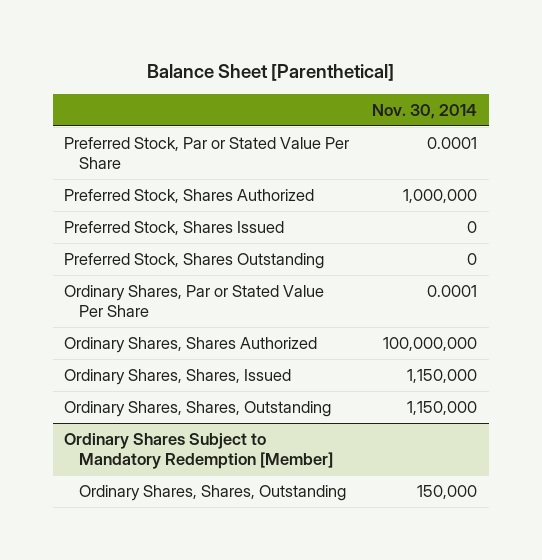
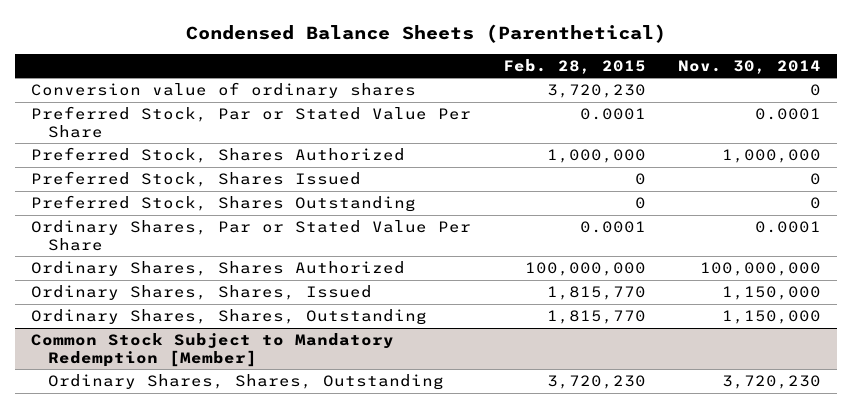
[146,63,394,81] Balance Sheet [Parenthetical] -> [185,23,666,43] Condensed Balance Sheets (Parenthetical)
none -> [502,58,646,74] Feb. 28, 2015
none -> [31,82,417,99] Conversion value of ordinary shares
[64,432,333,470] Ordinary Shares Subject to Mandatory Redemption [Member] -> [31,333,395,367] Common Stock Subject to Mandatory Redemption [Member]
[417,484,478,499] 150,000 -> [721,375,821,390] 3,720,230

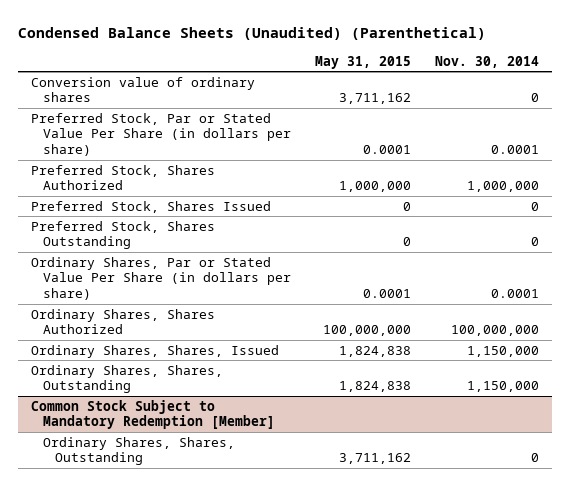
[185,23,666,43] Condensed Balance Sheets (Parenthetical) -> [18,27,487,41] Condensed Balance Sheets (Unaudited) (Parenthetical)
[502,58,646,74] Feb. 28, 2015 -> none
none -> [315,55,412,69] May 31, 2015
[31,106,472,138] Preferred Stock, Par or Stated Value Per Share -> [30,112,291,157] Preferred Stock, Par or Stated Value Per Share (in dollars per share)
[31,220,472,251] Ordinary Shares, Par or Stated Value Per Share -> [30,256,291,301] Ordinary Shares, Par or Stated Value Per Share (in dollars per share)
[721,375,821,390] 3,720,230 -> [531,453,540,463] 0

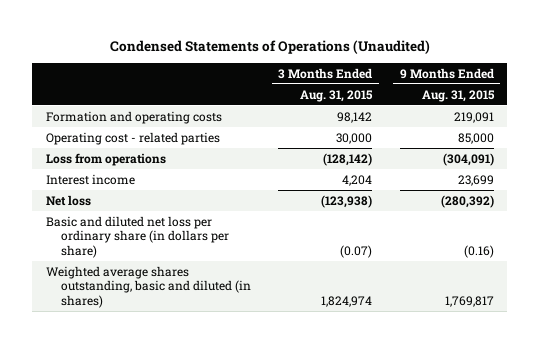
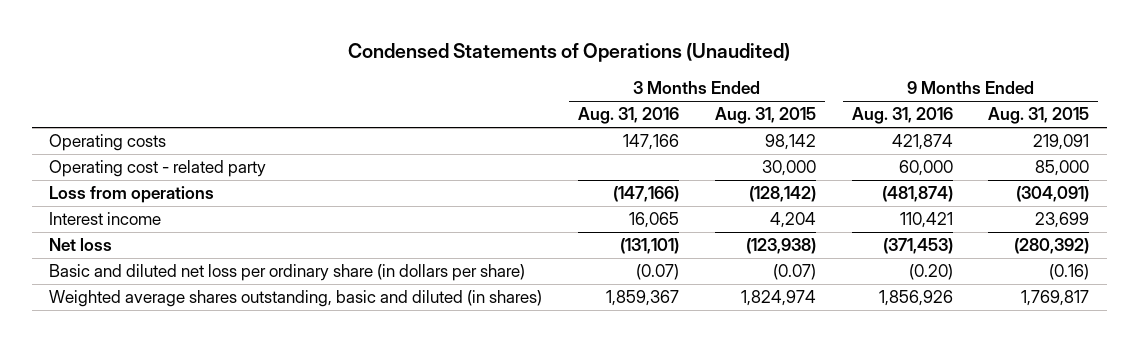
none -> [578,107,680,125] Aug. 31, 2016
none -> [851,107,953,125] Aug. 31, 2016
[46,110,223,124] Formation and operating costs -> [49,134,167,152] Operating costs
[46,131,221,145] Operating cost - related parties -> [49,160,267,178] Operating cost - related party

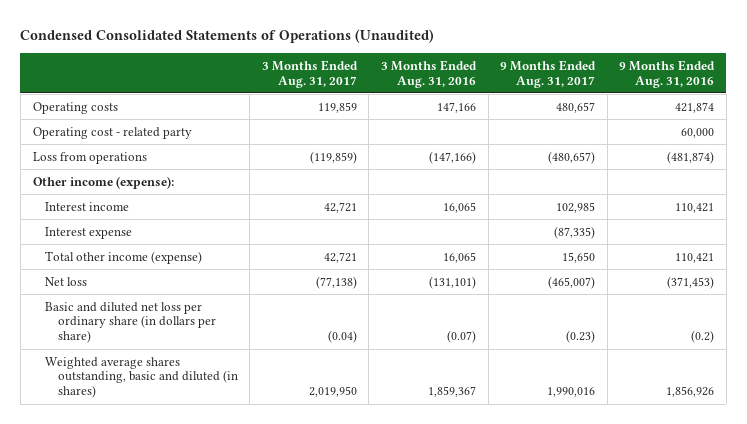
[348,42,791,62] Condensed Statements of Operations (Unaudited) -> [20,29,435,44] Condensed Consolidated Statements of Operations (Unaudited)
[714,107,816,125] Aug. 31, 2015 -> none
[988,107,1090,125] Aug. 31, 2015 -> none
none -> [261,59,358,88] 3 Months Ended Aug. 31, 2017
none -> [500,59,597,88] 9 Months Ended Aug. 31, 2017
none -> [32,175,174,189] Other income (expense):
none -> [45,226,133,239] Interest expense
none -> [45,250,203,264] Total other income (expense)
[908,264,953,281] (0.20) -> [691,330,715,344] (0.2)

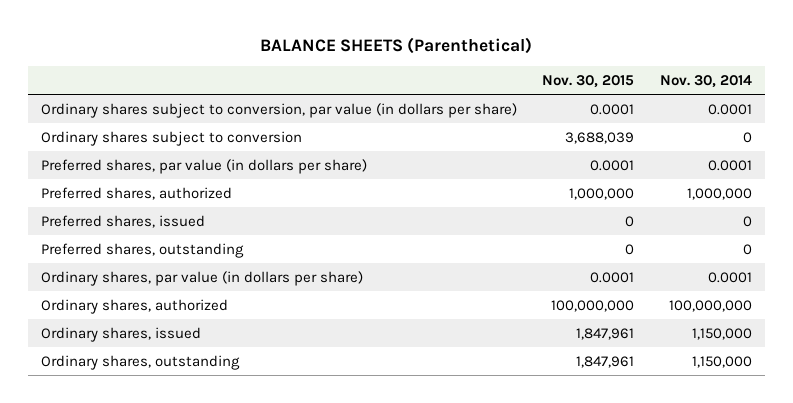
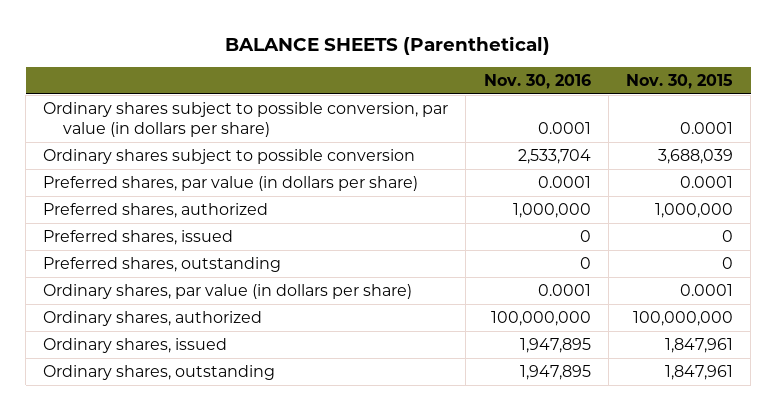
[660,74,753,88] Nov. 30, 2014 -> none
none -> [483,73,591,89] Nov. 30, 2016
[40,102,517,118] Ordinary shares subject to conversion, par value (in dollars per share) -> [43,102,449,138] Ordinary shares subject to possible conversion, par value (in dollars per share)
[40,130,302,146] Ordinary shares subject to conversion -> [43,149,416,165] Ordinary shares subject to possible conversion

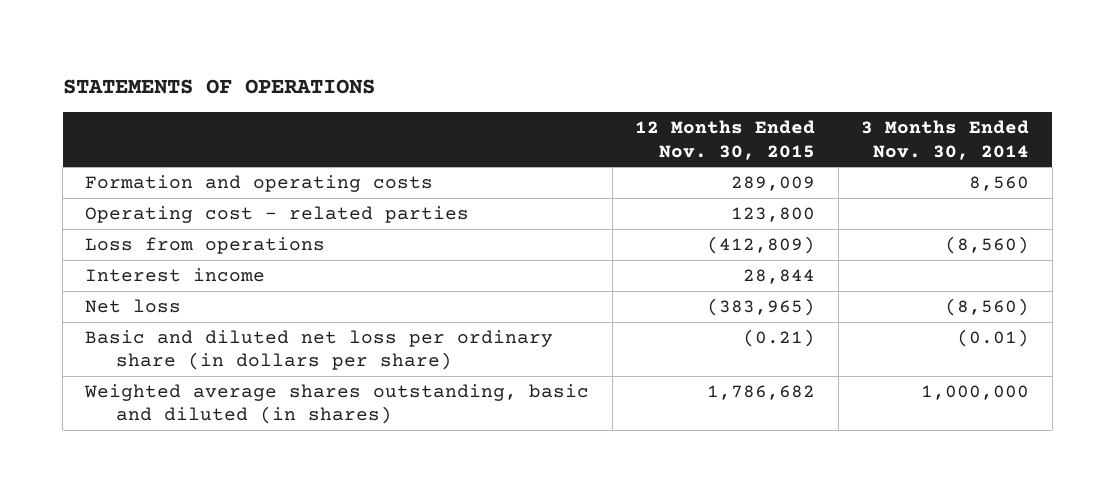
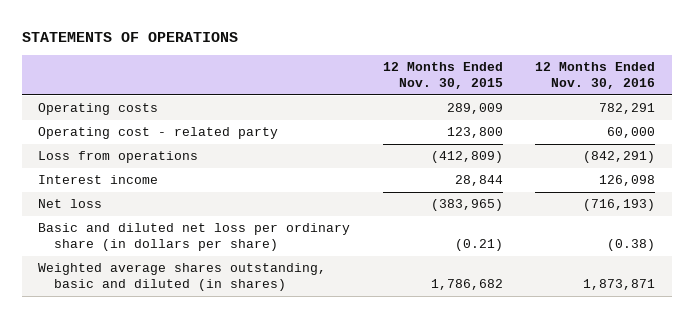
[861,120,1030,160] 3 Months Ended Nov. 30, 2014 -> none
none -> [535,61,656,90] 12 Months Ended Nov. 30, 2016
[85,175,434,193] Formation and operating costs -> [37,103,158,116] Operating costs
[85,206,470,224] Operating cost - related parties -> [37,127,278,140] Operating cost - related party

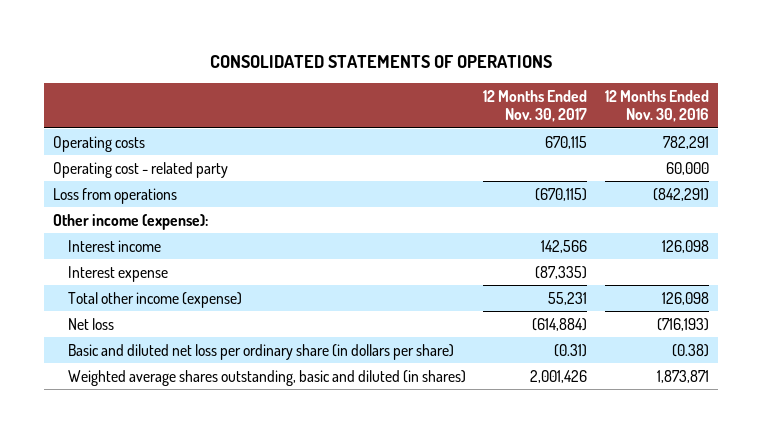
[21,31,238,42] STATEMENTS OF OPERATIONS -> [210,54,553,68] CONSOLIDATED STATEMENTS OF OPERATIONS
[382,61,503,90] 12 Months Ended Nov. 30, 2015 -> none
none -> [483,89,588,123] 12 Months Ended Nov. 30, 2017
none -> [52,213,208,230] Other income (expense):
none -> [67,265,168,282] Interest expense
none -> [67,291,242,308] Total other income (expense)

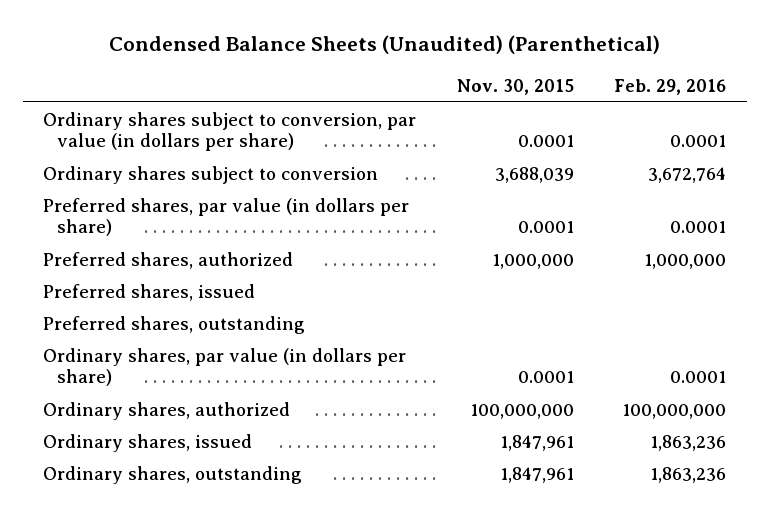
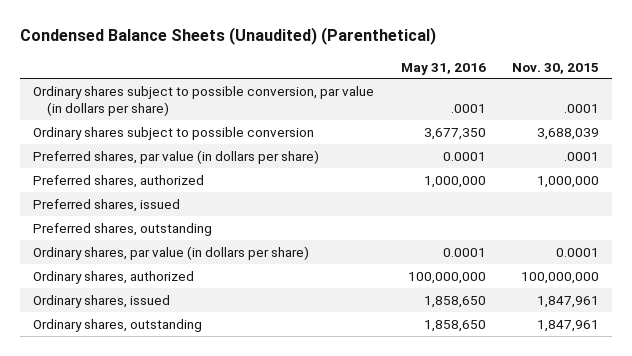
[614,78,727,95] Feb. 29, 2016 -> none
none -> [400,62,486,75] May 31, 2016
[42,111,416,152] Ordinary shares subject to conversion, par value (in dollars per share) -> [33,85,375,116] Ordinary shares subject to possible conversion, par value (in dollars per share)
[517,135,574,148] 0.0001 -> [563,103,599,113] .0001
[42,165,378,184] Ordinary shares subject to conversion -> [33,126,315,140] Ordinary shares subject to possible conversion
[517,221,574,234] 0.0001 -> [563,151,599,161] .0001

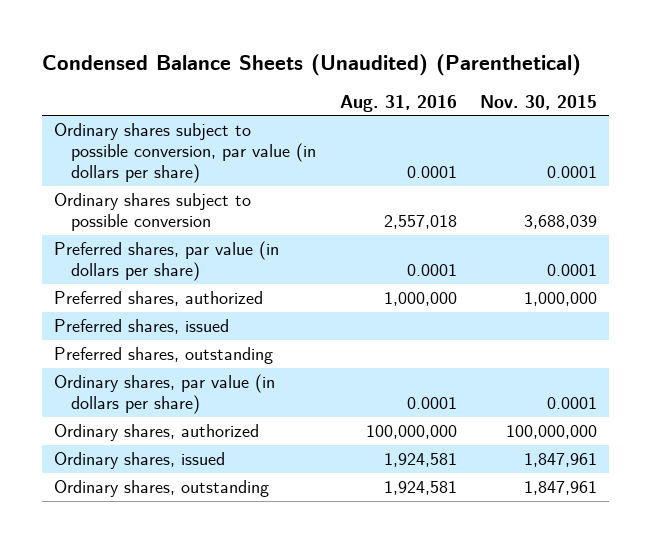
[400,62,486,75] May 31, 2016 -> none
none -> [339,94,457,112] Aug. 31, 2016
[563,103,599,113] .0001 -> [546,166,597,179] 0.0001
[563,151,599,161] .0001 -> [546,264,597,277] 0.0001

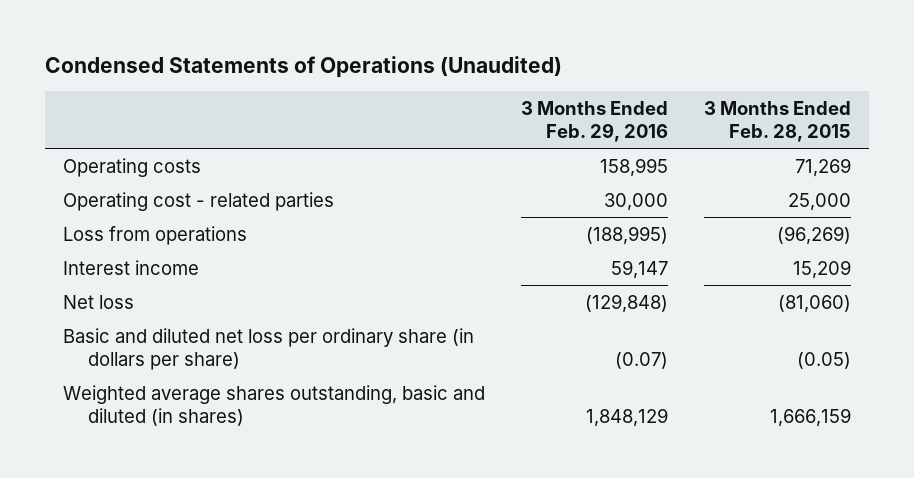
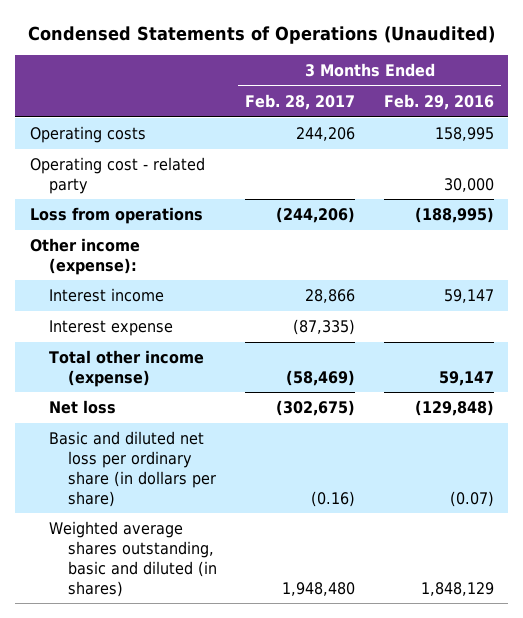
[704,101,852,143] 3 Months Ended Feb. 28, 2015 -> none
none -> [245,93,356,110] Feb. 28, 2017
[62,191,334,211] Operating cost - related parties -> [29,157,205,194] Operating cost - related party
none -> [29,238,140,275] Other income (expense):
none -> [48,320,173,337] Interest expense
none -> [48,350,204,387] Total other income (expense)

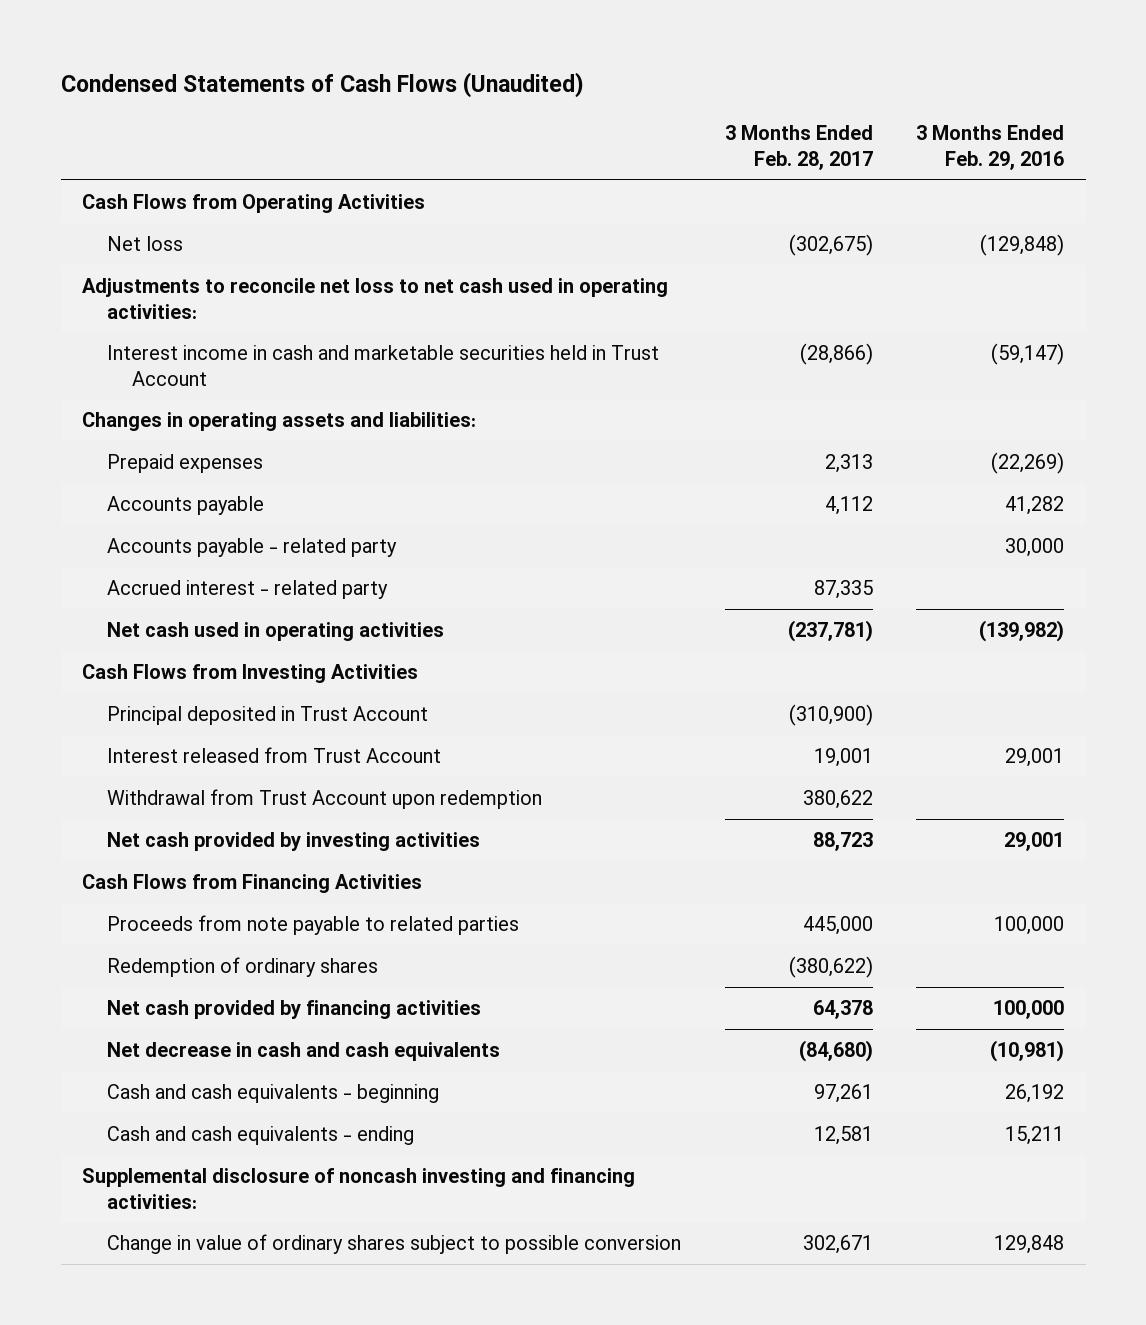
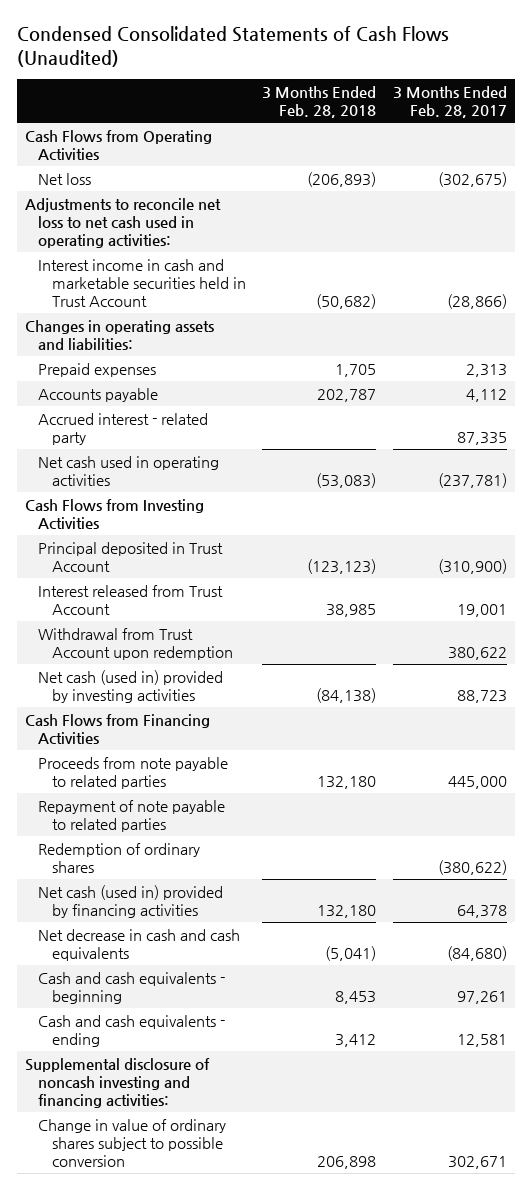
[60,71,584,98] Condensed Statements of Cash Flows (Unaudited) -> [16,26,449,67] Condensed Consolidated Statements of Cash Flows (Unaudited)
[915,125,1064,170] 3 Months Ended Feb. 29, 2016 -> none
none -> [262,85,377,118] 3 Months Ended Feb. 28, 2018
[107,537,398,557] Accounts payable - related party -> none
[107,831,481,851] Net cash provided by investing activities -> [38,670,224,703] Net cash (used in) provided by investing activities
none -> [38,800,226,832] Repayment of note payable to related parties
[107,999,482,1019] Net cash provided by financing activities -> [38,885,224,918] Net cash (used in) provided by financing activities

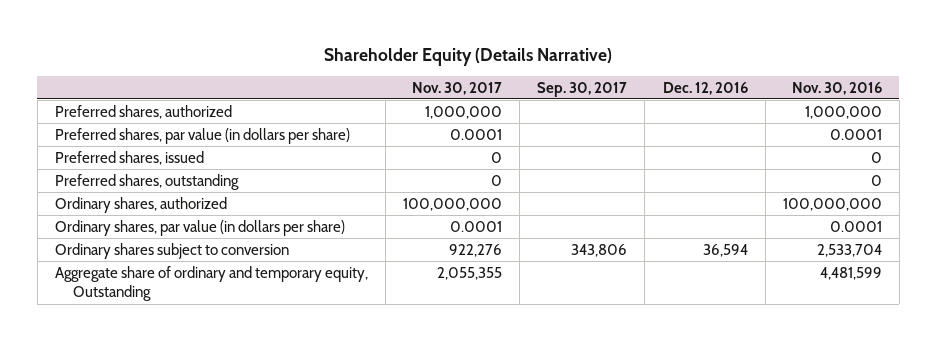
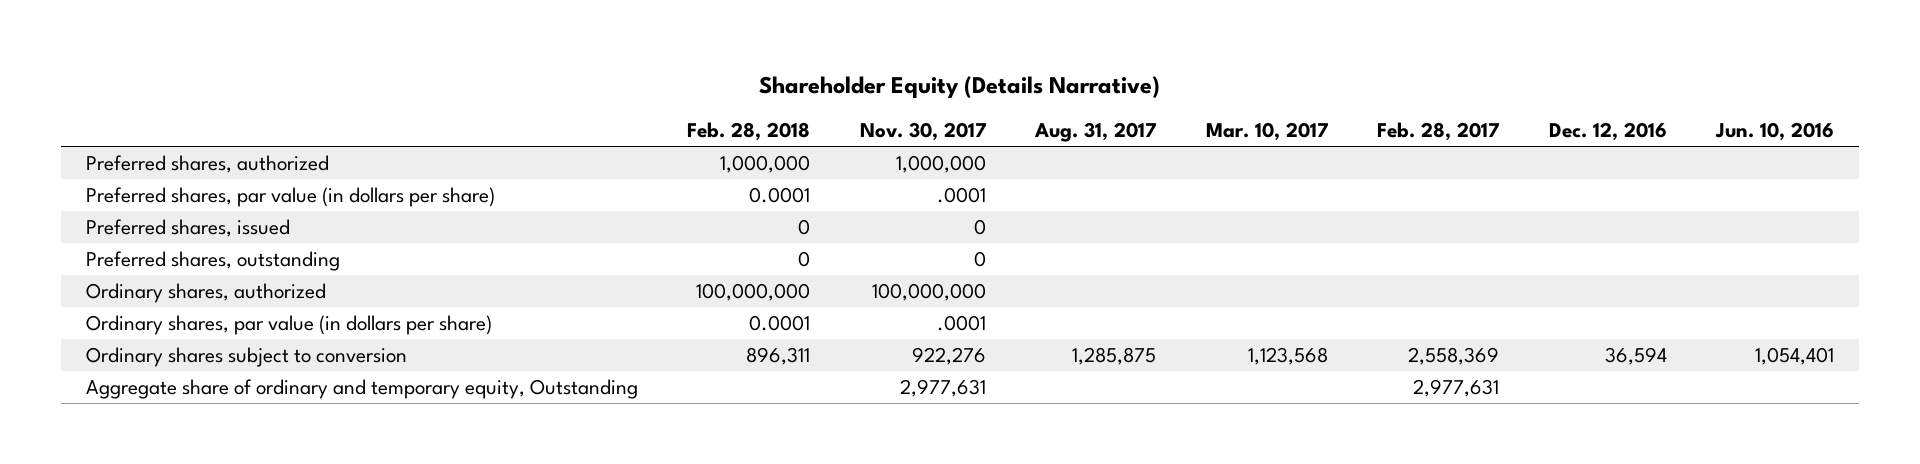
[537,81,628,97] Sep. 30, 2017 -> none
[791,81,882,95] Nov. 30, 2016 -> none
none -> [687,122,811,142] Feb. 28, 2018
none -> [1034,122,1157,143] Aug. 31, 2017
none -> [1205,122,1328,142] Mar. 10, 2017
none -> [1377,122,1500,142] Feb. 28, 2017
none -> [1715,122,1835,142] Jun. 10, 2016
[450,128,503,140] 0.0001 -> [936,186,986,203] .0001
[450,220,503,232] 0.0001 -> [936,314,986,331] .0001
[437,266,503,280] 2,055,355 -> [899,378,986,397] 2,977,631

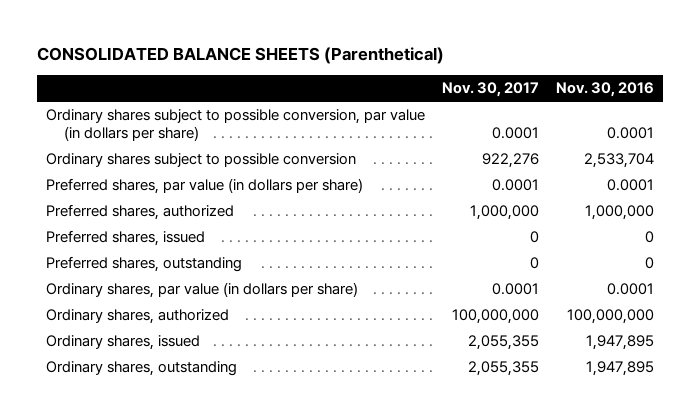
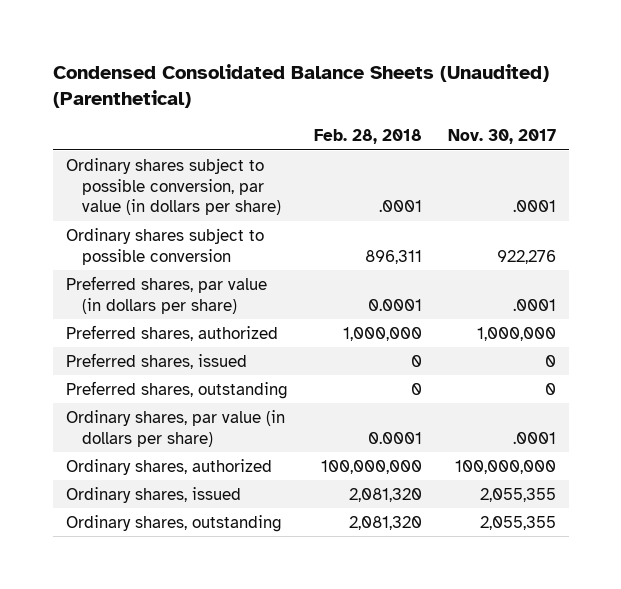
[37,47,445,65] CONSOLIDATED BALANCE SHEETS (Parenthetical) -> [52,63,549,108] Condensed Consolidated Balance Sheets (Unaudited) (Parenthetical)
[556,82,655,98] Nov. 30, 2016 -> none
none -> [313,129,422,145] Feb. 28, 2018
[492,127,540,140] 0.0001 -> [512,200,556,213] .0001
[492,179,540,192] 0.0001 -> [512,298,556,311] .0001
[492,283,540,296] 0.0001 -> [512,431,556,444] .0001

